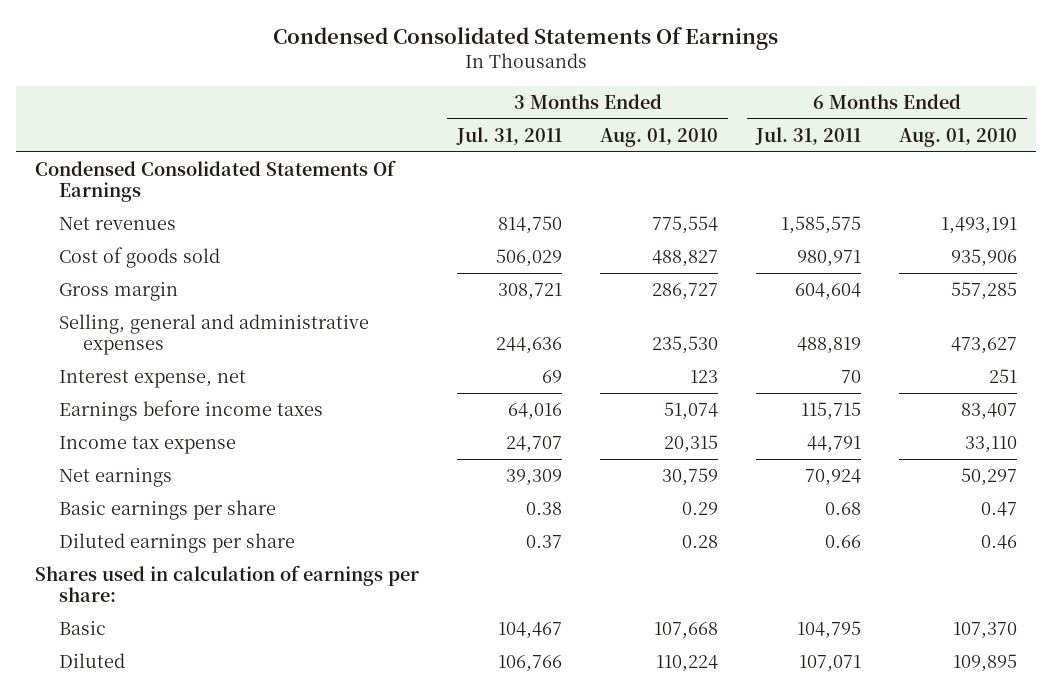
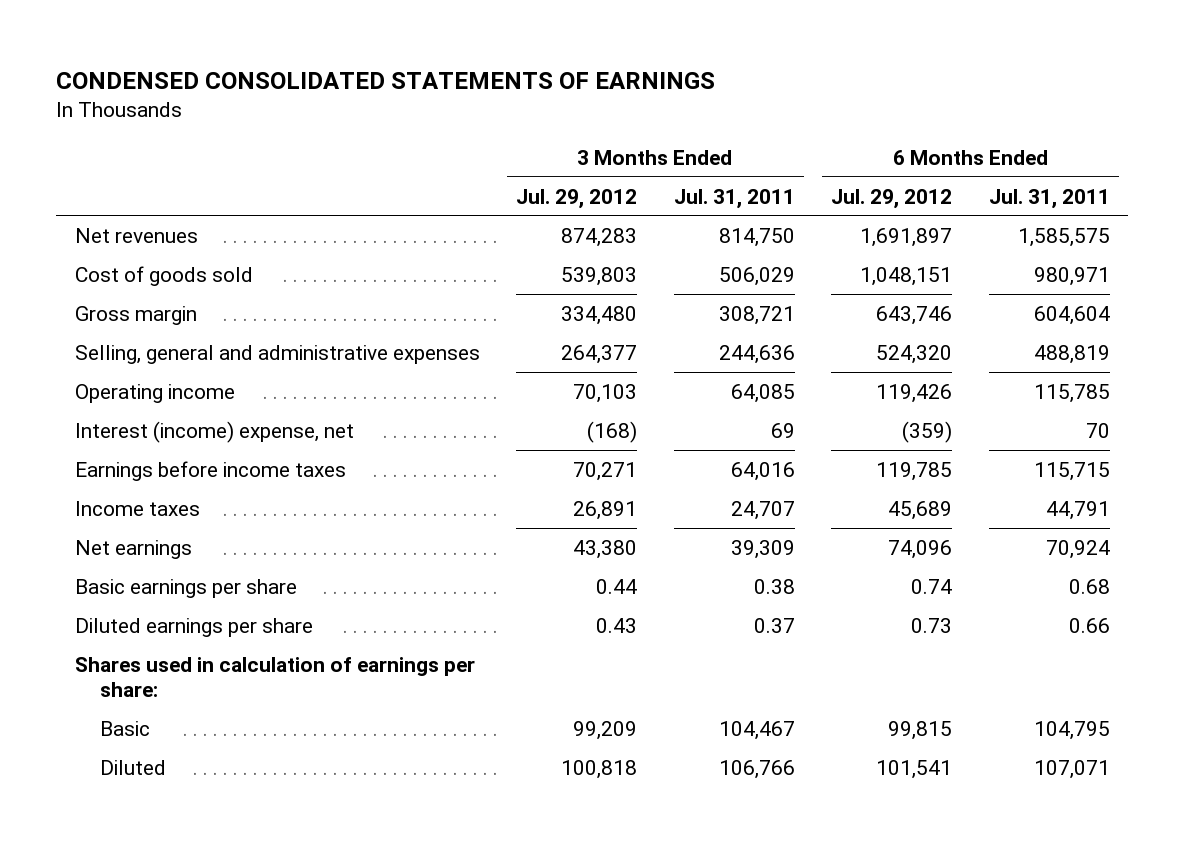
[273,26,779,50] Condensed Consolidated Statements Of Earnings -> [56,71,716,89] CONDENSED CONSOLIDATED STATEMENTS OF EARNINGS
[600,127,719,147] Aug. 01, 2010 -> none
[899,127,1018,147] Aug. 01, 2010 -> none
none -> [516,188,638,209] Jul. 29, 2012
none -> [831,188,953,209] Jul. 29, 2012
[34,160,396,202] Condensed Consolidated Statements Of Earnings -> none
none -> [74,383,235,403] Operating income
[59,370,247,389] Interest expense, net -> [74,420,354,443] Interest (income) expense, net
[59,436,237,455] Income tax expense -> [74,500,200,516] Income taxes

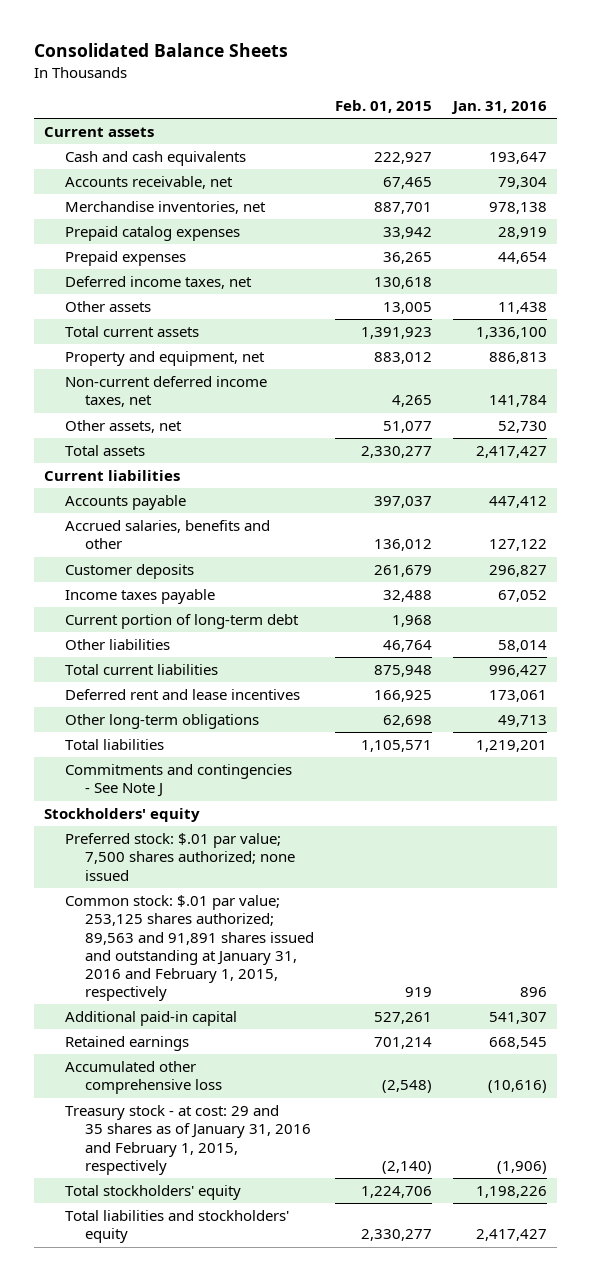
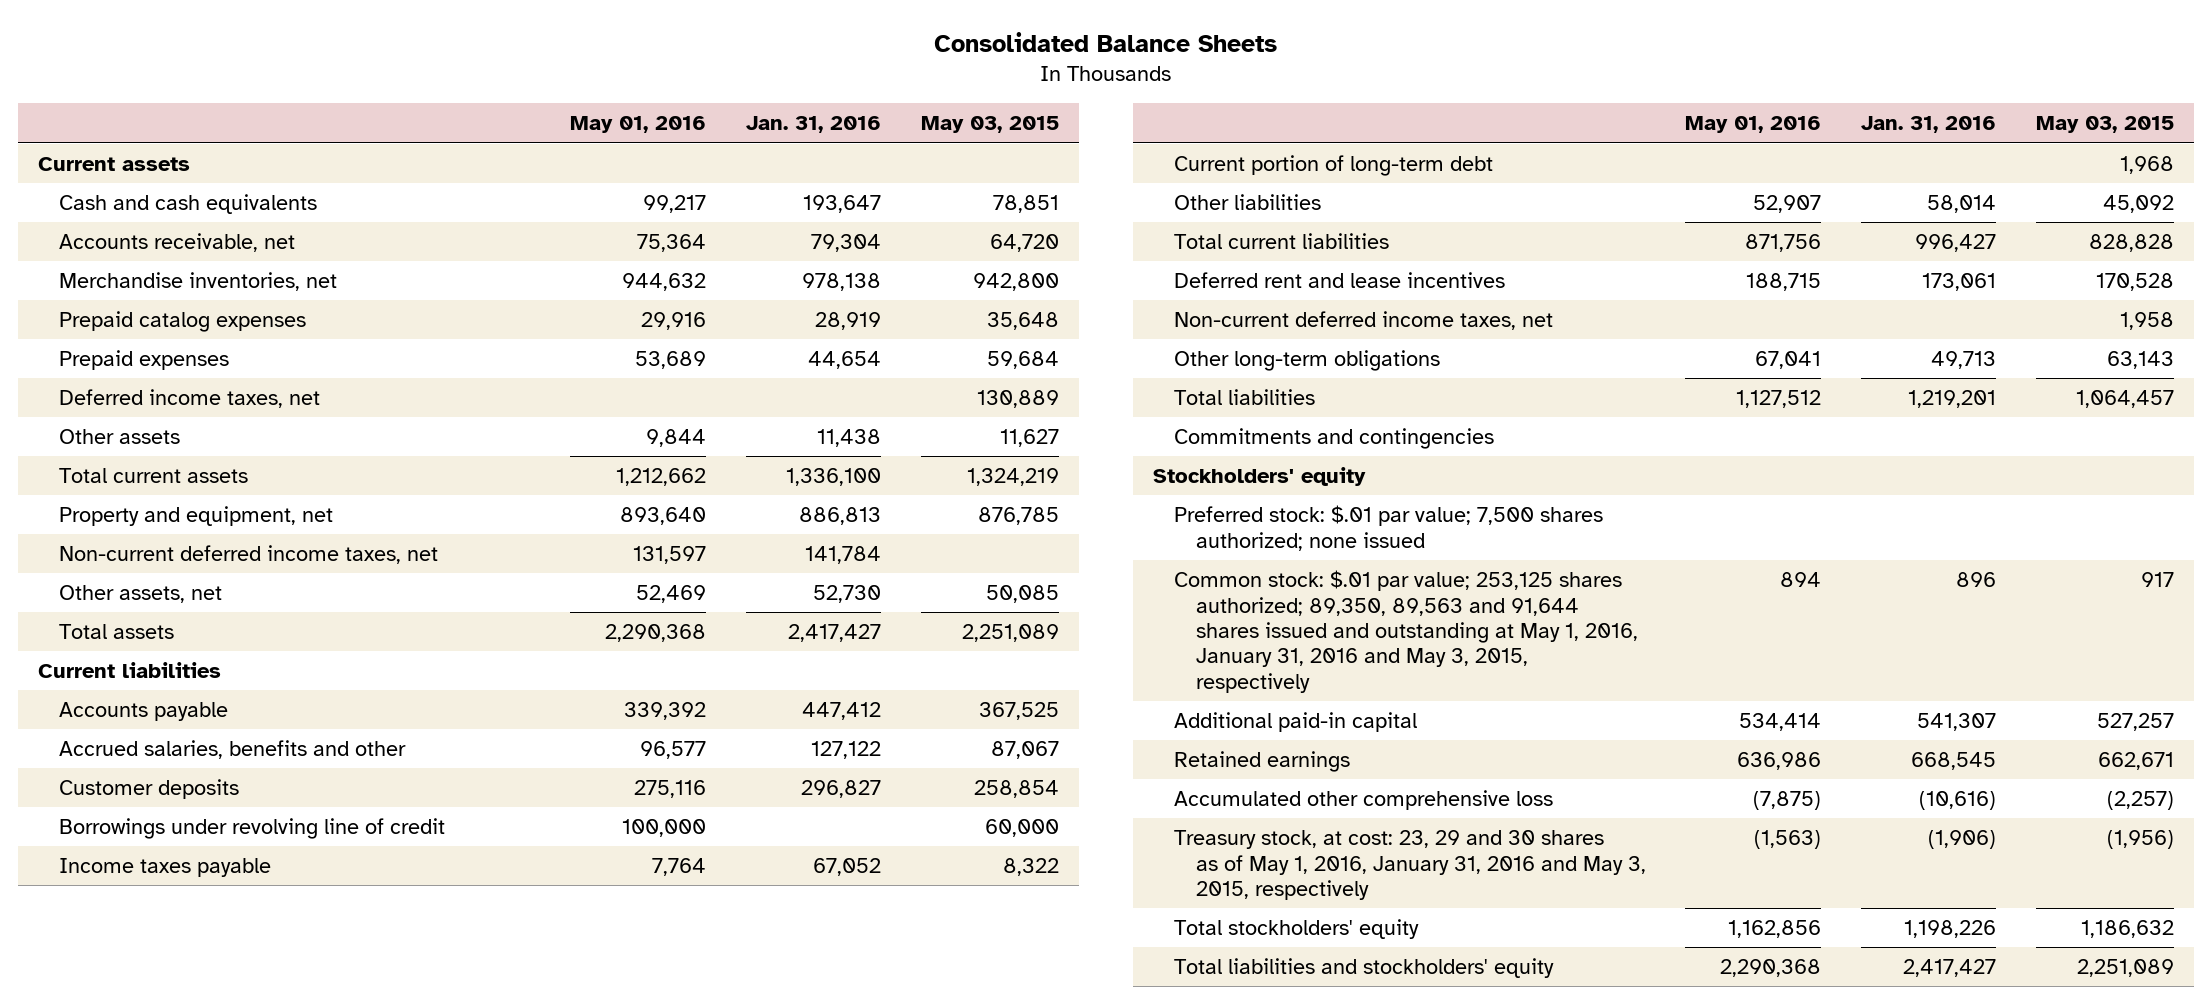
[334,100,432,114] Feb. 01, 2015 -> none
none -> [570,116,707,134] May 01, 2016
none -> [920,116,1059,134] May 03, 2015
none -> [59,818,446,840] Borrowings under revolving line of credit
none -> [1174,311,1554,331] Non-current deferred income taxes, net
[64,764,292,798] Commitments and contingencies - See Note J -> [1174,428,1495,450] Commitments and contingencies
[64,895,314,1002] Common stock: $.01 par value; 253,125 shares authorized; 89,563 and 91,891 shares issued and outstanding at January 31, 2016 and February 1, 2015, respectively -> [1174,570,1638,693] Common stock: $.01 par value; 253,125 shares authorized; 89,350, 89,563 and 91,644 shares issued and outstanding at May 1, 2016, January 31, 2016 and May 3, 2015, respectively
[64,1105,311,1175] Treasury stock - at cost: 29 and 35 shares as of January 31, 2016 and February 1, 2015, respectively -> [1174,830,1646,900] Treasury stock, at cost: 23, 29 and 30 shares as of May 1, 2016, January 31, 2016 and May 3, 2015, respectively

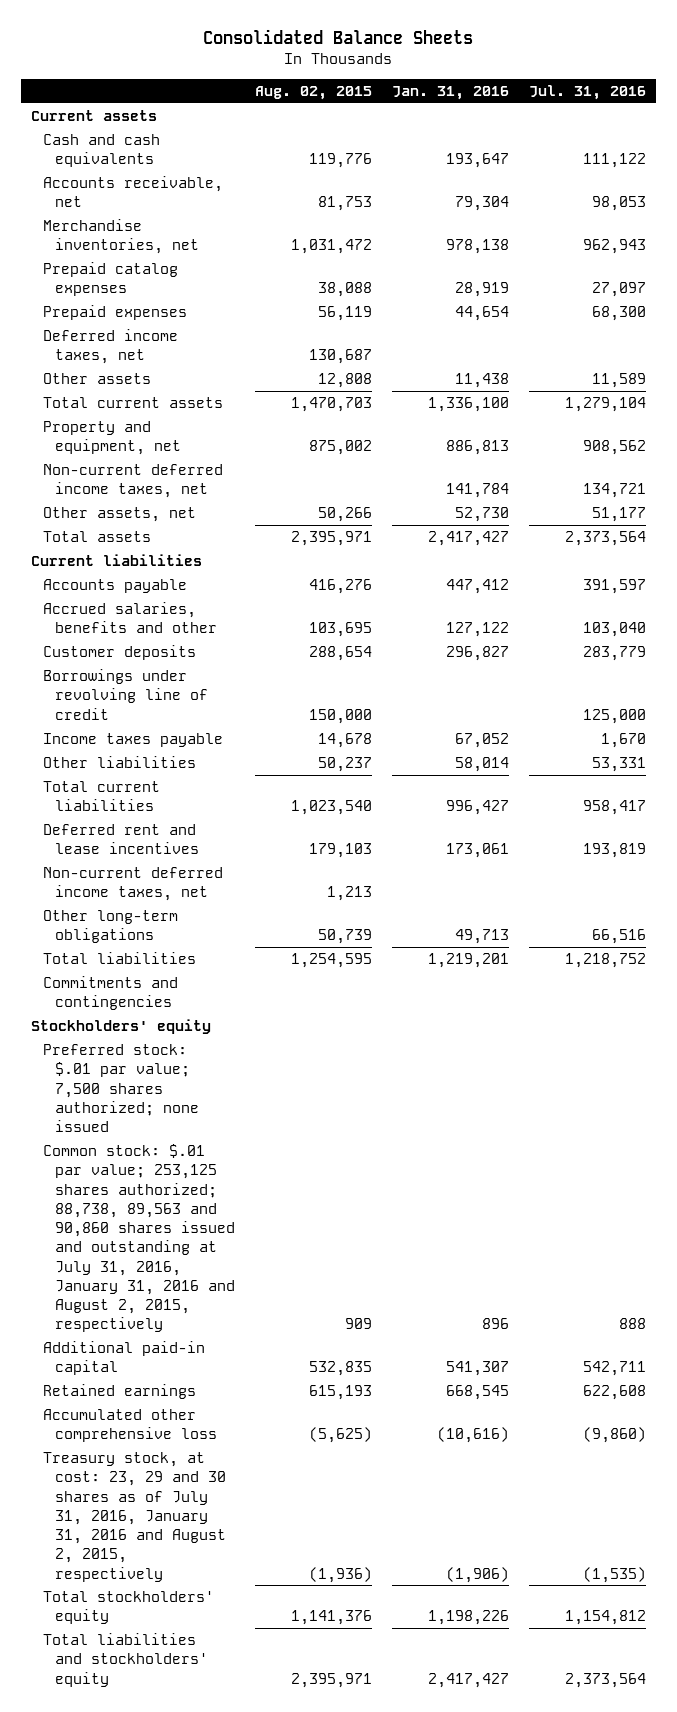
[570,116,707,134] May 01, 2016 -> none
[920,116,1059,134] May 03, 2015 -> none
none -> [254,85,372,100] Aug. 02, 2015
none -> [528,84,646,100] Jul. 31, 2016
[1174,155,1494,177] Current portion of long-term debt -> none
[1174,570,1638,693] Common stock: $.01 par value; 253,125 shares authorized; 89,350, 89,563 and 91,644 shares issued and outstanding at May 1, 2016, January 31, 2016 and May 3, 2015, respectively -> [42,1144,235,1333] Common stock: $.01 par value; 253,125 shares authorized; 88,738, 89,563 and 90,860 shares issued and outstanding at July 31, 2016, January 31, 2016 and August 2, 2015, respectively
[1174,830,1646,900] Treasury stock, at cost: 23, 29 and 30 shares as of May 1, 2016, January 31, 2016 and May 3, 2015, respectively -> [42,1452,226,1582] Treasury stock, at cost: 23, 29 and 30 shares as of July 31, 2016, January 31, 2016 and August 2, 2015, respectively

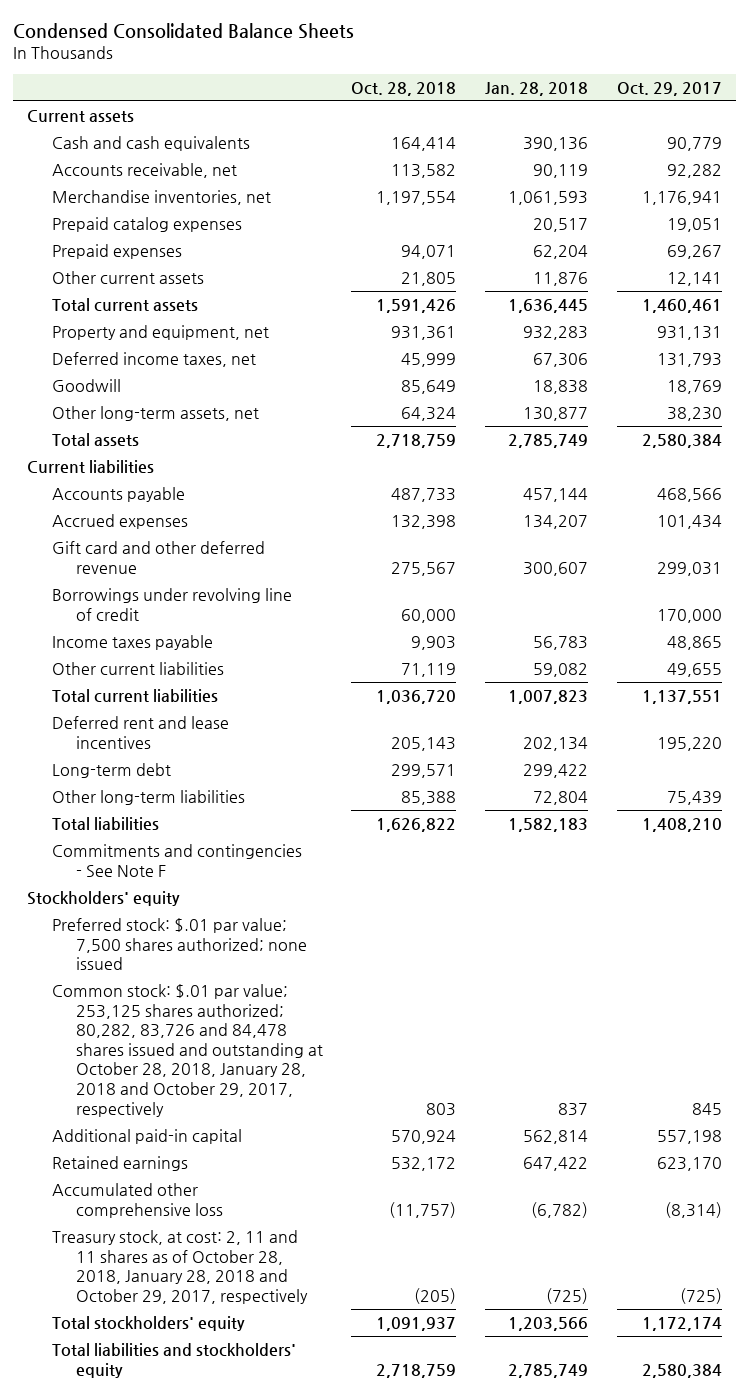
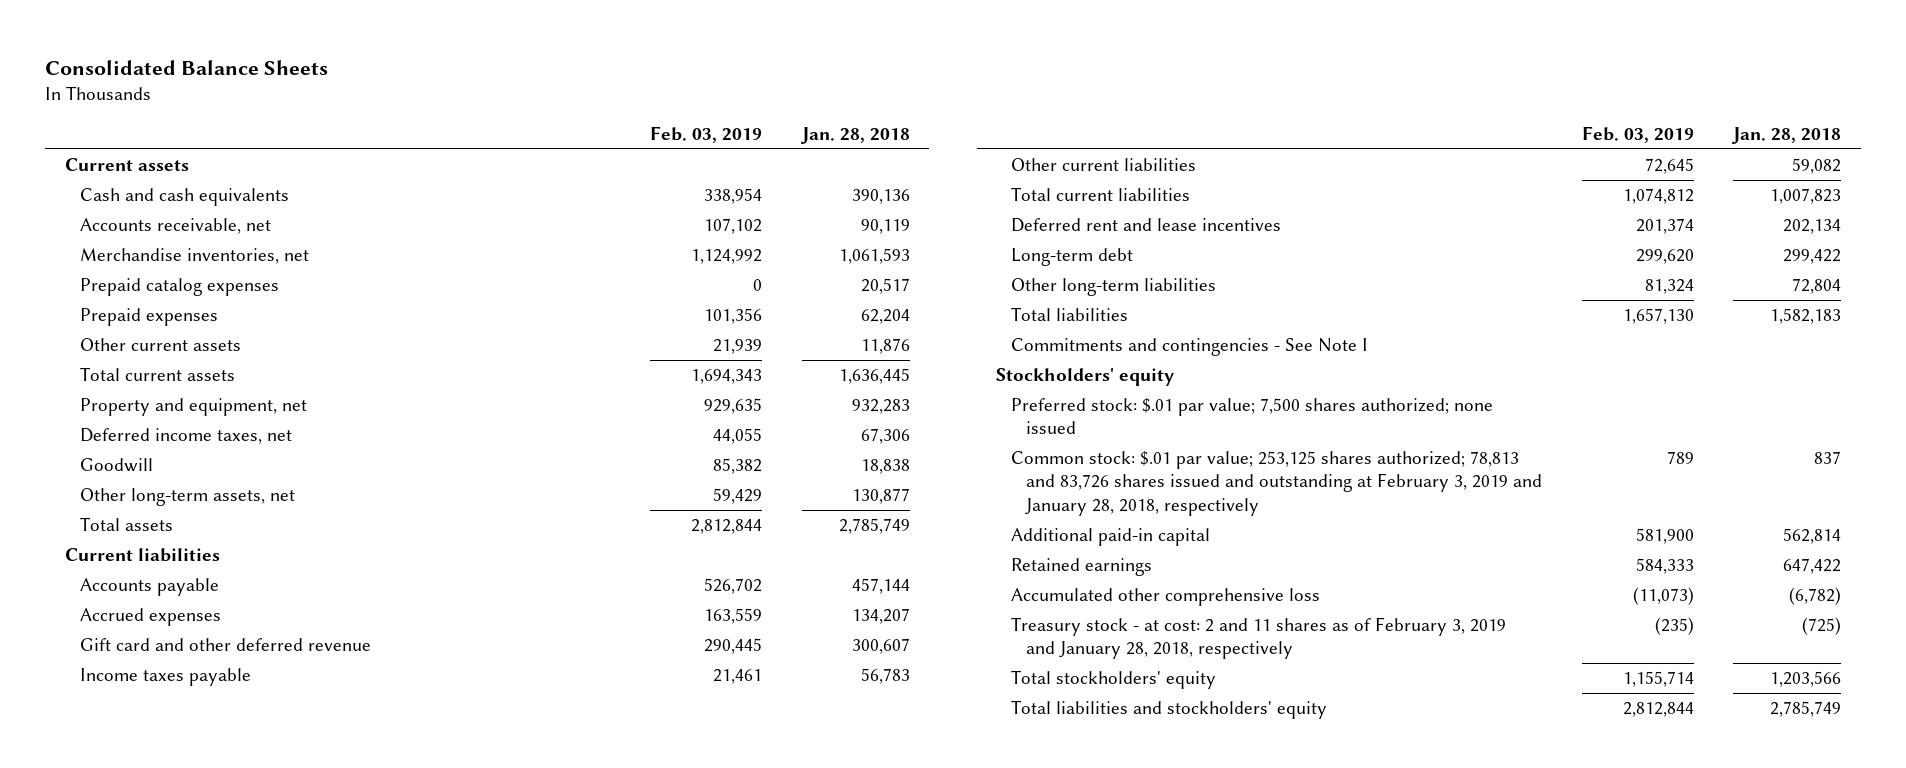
[13,23,355,40] Condensed Consolidated Balance Sheets -> [45,59,329,75] Consolidated Balance Sheets
[351,81,457,96] Oct. 28, 2018 -> none
[616,81,722,96] Oct. 29, 2017 -> none
none -> [650,126,763,144] Feb. 03, 2019
[51,588,292,621] Borrowings under revolving line of credit -> none
[51,844,302,877] Commitments and contingencies - See Note F -> [1011,338,1369,357] Commitments and contingencies - See Note I
[51,984,323,1117] Common stock: $.01 par value; 253,125 shares authorized; 80,282, 83,726 and 84,478 shares issued and outstanding at October 28, 2018, January 28, 2018 and October 29, 2017, respectively -> [1011,451,1543,516] Common stock: $.01 par value; 253,125 shares authorized; 78,813 and 83,726 shares issued and outstanding at February 3, 2019 and January 28, 2018, respectively
[51,1230,308,1304] Treasury stock, at cost: 2, 11 and 11 shares as of October 28, 2018, January 28, 2018 and October 29, 2017, respectively -> [1011,617,1507,660] Treasury stock - at cost: 2 and 11 shares as of February 3, 2019 and January 28, 2018, respectively

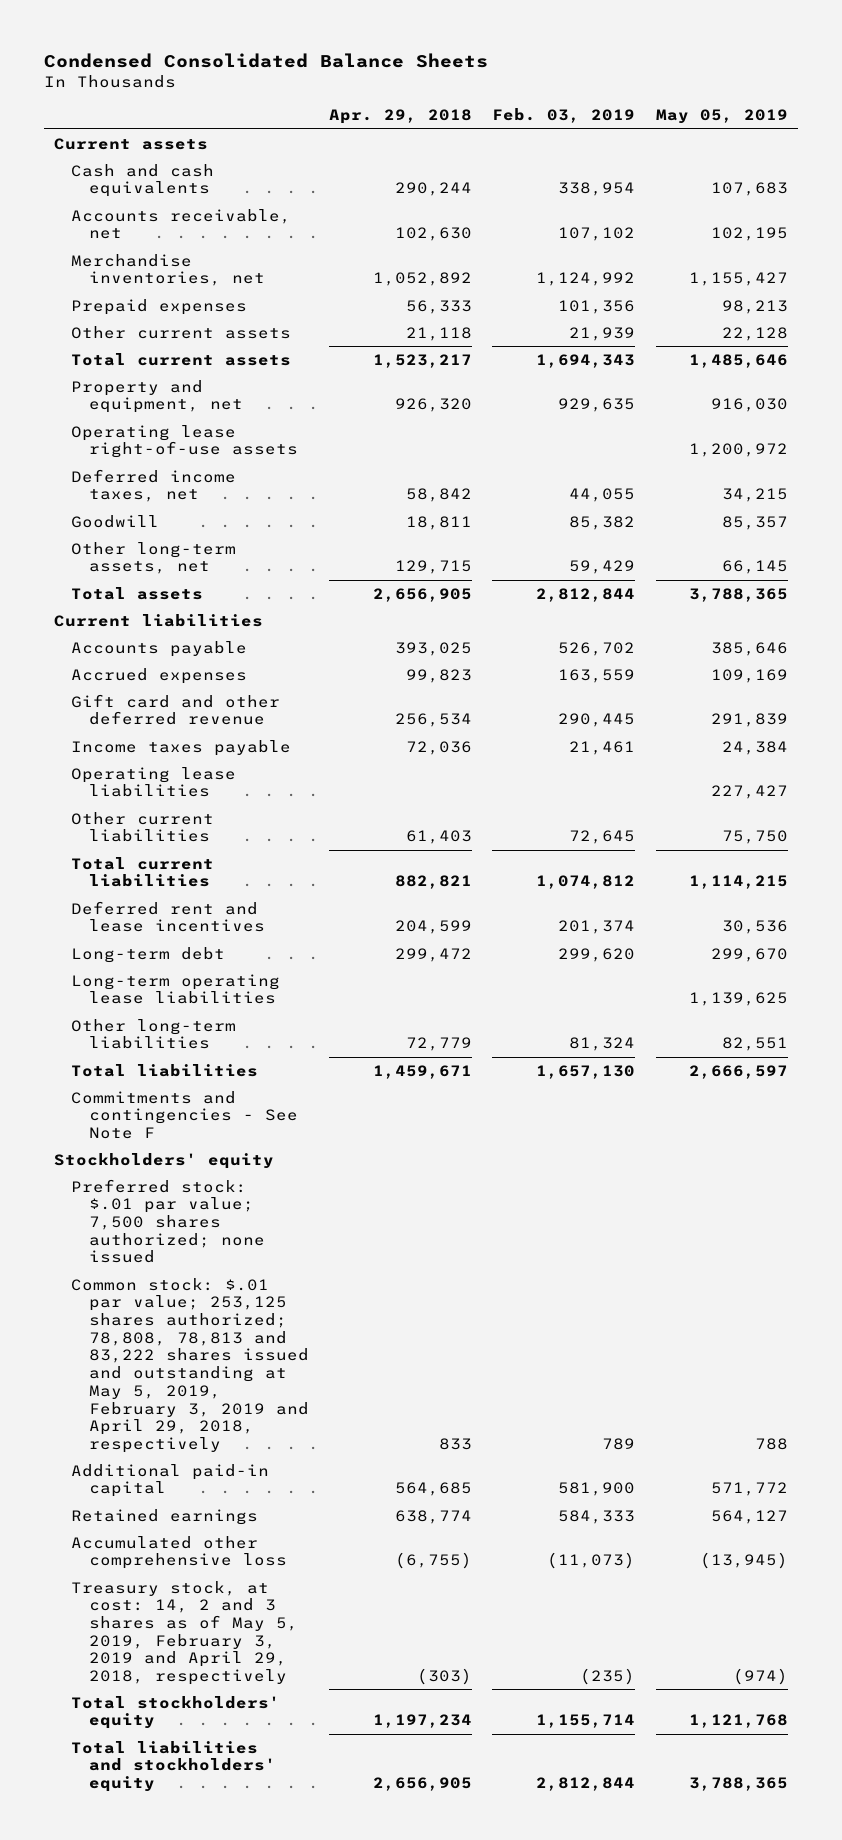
[45,59,329,75] Consolidated Balance Sheets -> [43,53,488,69] Condensed Consolidated Balance Sheets
[800,127,910,145] Jan. 28, 2018 -> none
none -> [329,109,473,125] Apr. 29, 2018
none -> [655,109,788,125] May 05, 2019
[79,278,279,297] Prepaid catalog expenses -> none
none -> [71,424,298,459] Operating lease right-of-use assets
none -> [71,766,237,798] Operating lease liabilities
none -> [71,973,281,1005] Long-term operating lease liabilities
[1011,338,1369,357] Commitments and contingencies - See Note I -> [71,1090,298,1140] Commitments and contingencies - See Note F
[1011,451,1543,516] Common stock: $.01 par value; 253,125 shares authorized; 78,813 and 83,726 shares issued and outstanding at February 3, 2019 and January 28, 2018, respectively -> [71,1277,309,1453] Common stock: $.01 par value; 253,125 shares authorized; 78,808, 78,813 and 83,222 shares issued and outstanding at May 5, 2019, February 3, 2019 and April 29, 2018, respectively
[1011,617,1507,660] Treasury stock - at cost: 2 and 11 shares as of February 3, 2019 and January 28, 2018, respectively -> [71,1580,298,1686] Treasury stock, at cost: 14, 2 and 3 shares as of May 5, 2019, February 3, 2019 and April 29, 2018, respectively

